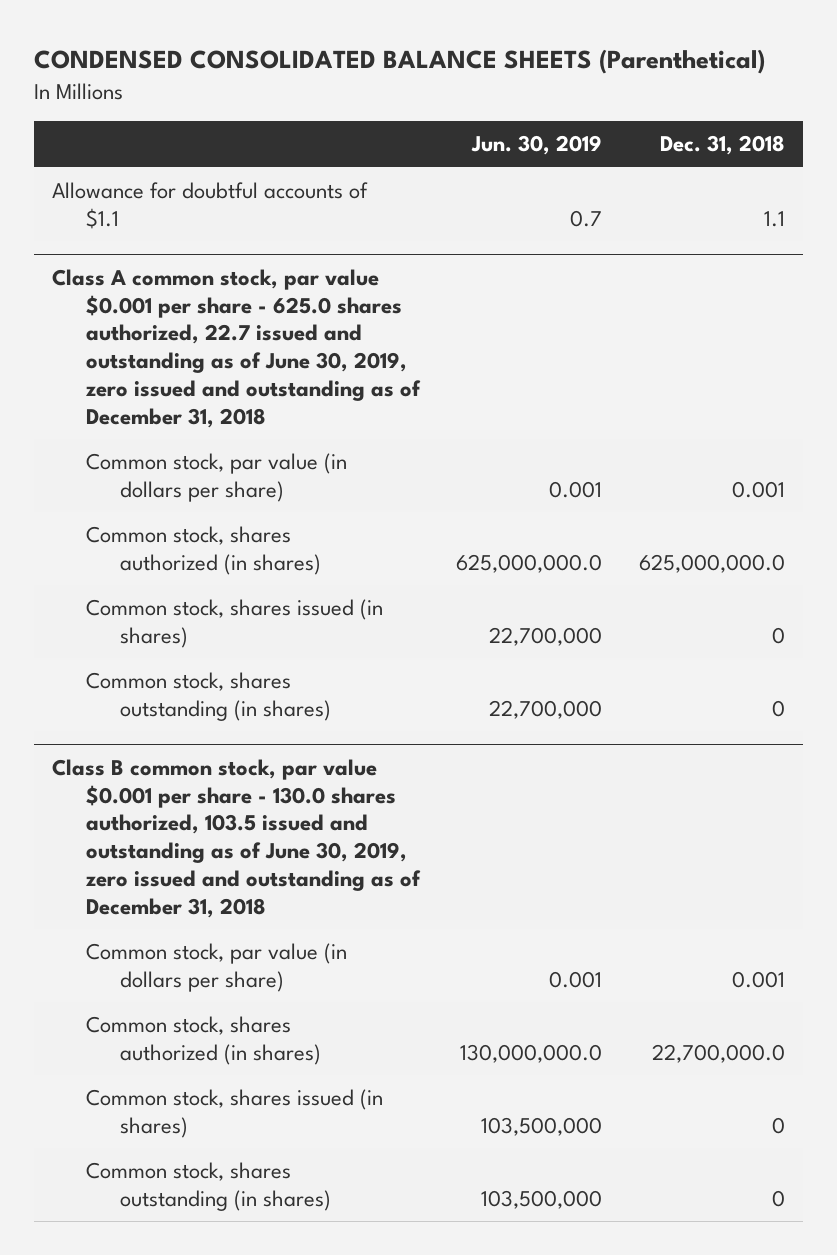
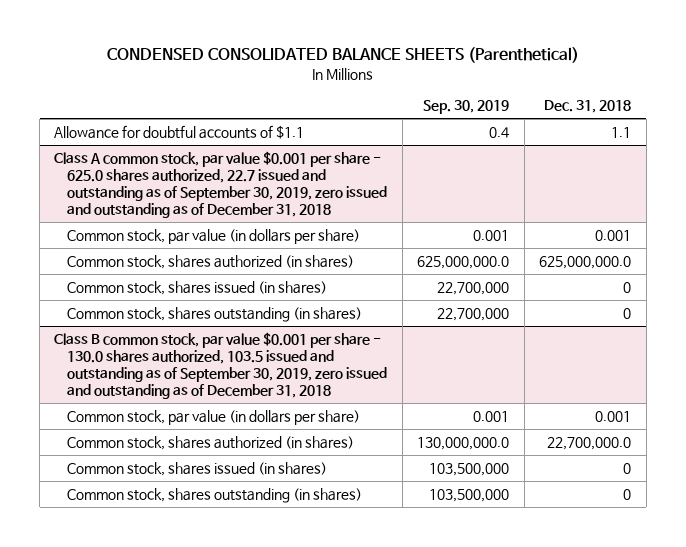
[471,135,603,156] Jun. 30, 2019 -> none
none -> [423,99,510,114] Sep. 30, 2019
[51,268,421,428] Class A common stock, par value $0.001 per share - 625.0 shares authorized, 22.7 issued and outstanding as of June 30, 2019, zero issued and outstanding as of December 31, 2018 -> [54,150,388,218] Class A common stock, par value $0.001 per share - 625.0 shares authorized, 22.7 issued and outstanding as of September 30, 2019, zero issued and outstanding as of December 31, 2018
[51,758,421,918] Class B common stock, par value $0.001 per share - 130.0 shares authorized, 103.5 issued and outstanding as of June 30, 2019, zero issued and outstanding as of December 31, 2018 -> [54,331,388,399] Class B common stock, par value $0.001 per share - 130.0 shares authorized, 103.5 issued and outstanding as of September 30, 2019, zero issued and outstanding as of December 31, 2018

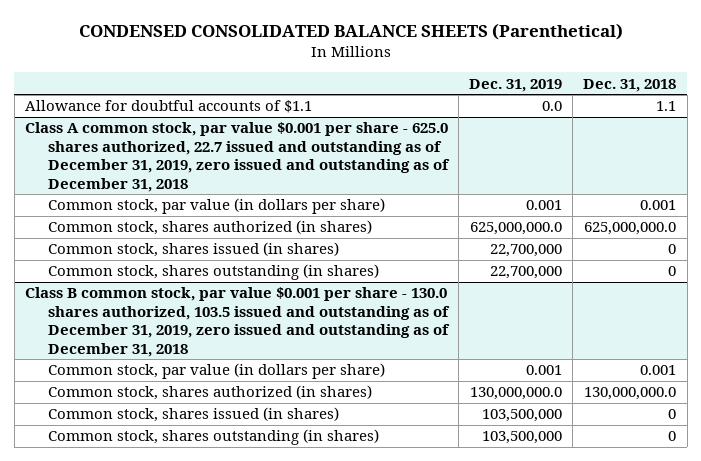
[423,99,510,114] Sep. 30, 2019 -> none
none -> [469,78,563,92] Dec. 31, 2019
[54,150,388,218] Class A common stock, par value $0.001 per share - 625.0 shares authorized, 22.7 issued and outstanding as of September 30, 2019, zero issued and outstanding as of December 31, 2018 -> [24,122,451,192] Class A common stock, par value $0.001 per share - 625.0 shares authorized, 22.7 issued and outstanding as of December 31, 2019, zero issued and outstanding as of December 31, 2018
[54,331,388,399] Class B common stock, par value $0.001 per share - 130.0 shares authorized, 103.5 issued and outstanding as of September 30, 2019, zero issued and outstanding as of December 31, 2018 -> [24,287,451,357] Class B common stock, par value $0.001 per share - 130.0 shares authorized, 103.5 issued and outstanding as of December 31, 2019, zero issued and outstanding as of December 31, 2018
[547,436,632,450] 22,700,000.0 -> [584,387,677,401] 130,000,000.0

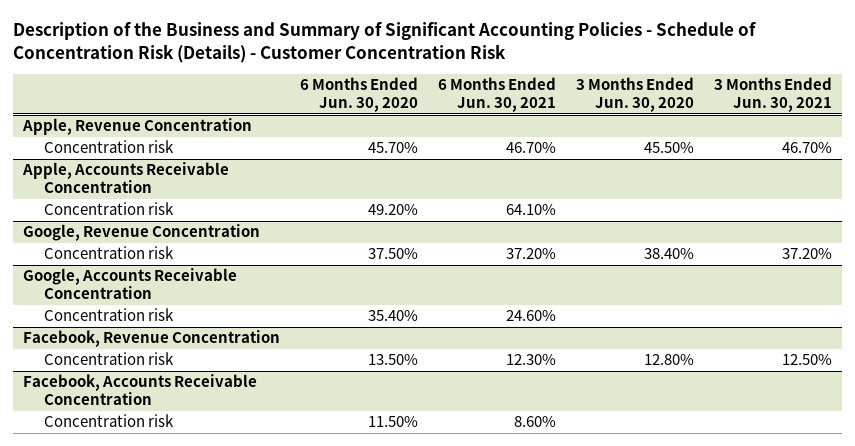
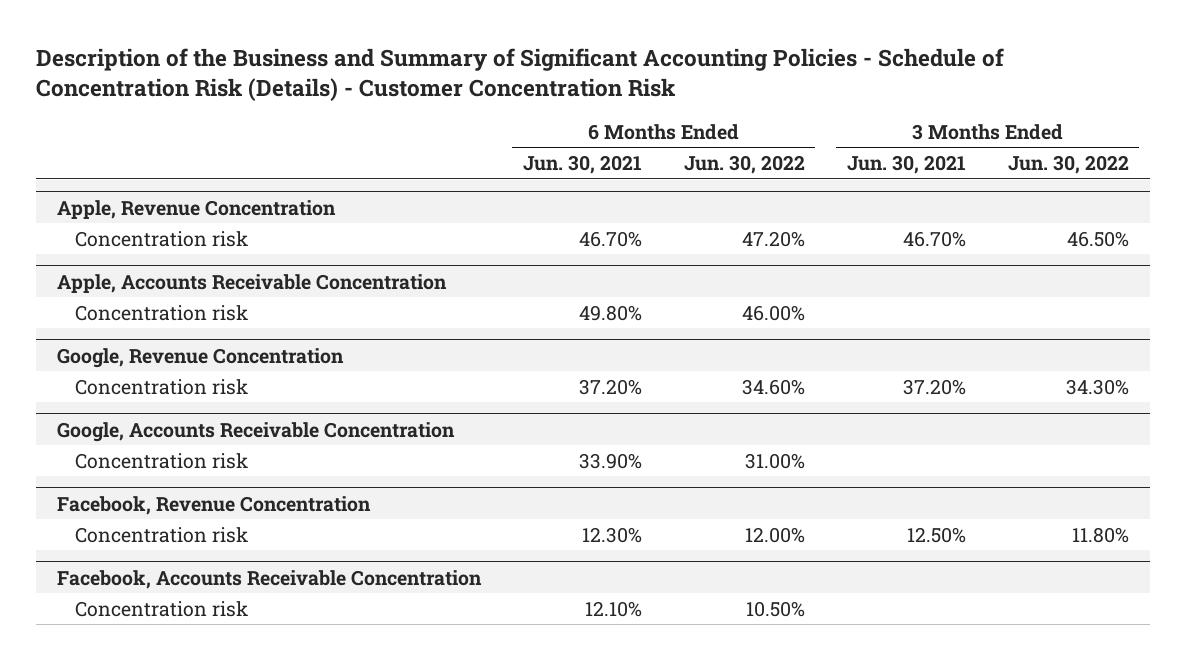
[299,77,418,113] 6 Months Ended Jun. 30, 2020 -> none
[575,77,694,113] 3 Months Ended Jun. 30, 2020 -> none
none -> [683,154,805,174] Jun. 30, 2022
none -> [1007,154,1129,174] Jun. 30, 2022
[505,204,556,216] 64.10% -> [578,304,642,321] 49.80%
[505,310,556,322] 24.60% -> [578,452,642,469] 33.90%
[513,416,556,428] 8.60% -> [584,600,642,617] 12.10%

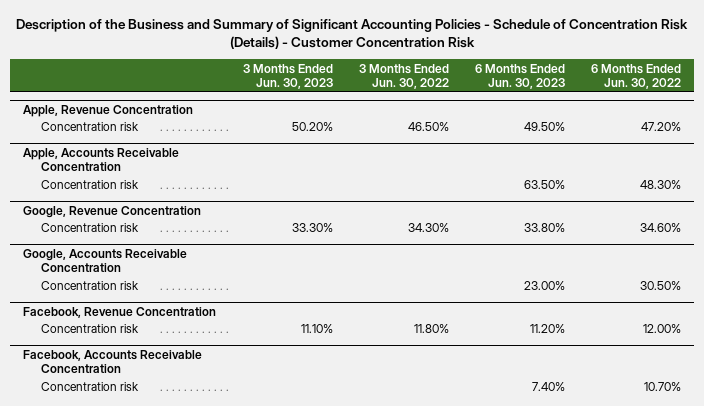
[522,154,642,174] Jun. 30, 2021 -> none
[846,154,966,174] Jun. 30, 2021 -> none
none -> [242,63,333,90] 3 Months Ended Jun. 30, 2023
none -> [474,63,565,90] 6 Months Ended Jun. 30, 2023
[741,304,805,321] 46.00% -> [640,180,682,190] 48.30%
[744,452,805,469] 31.00% -> [640,281,682,291] 30.50%
[745,600,805,617] 10.50% -> [644,382,682,392] 10.70%

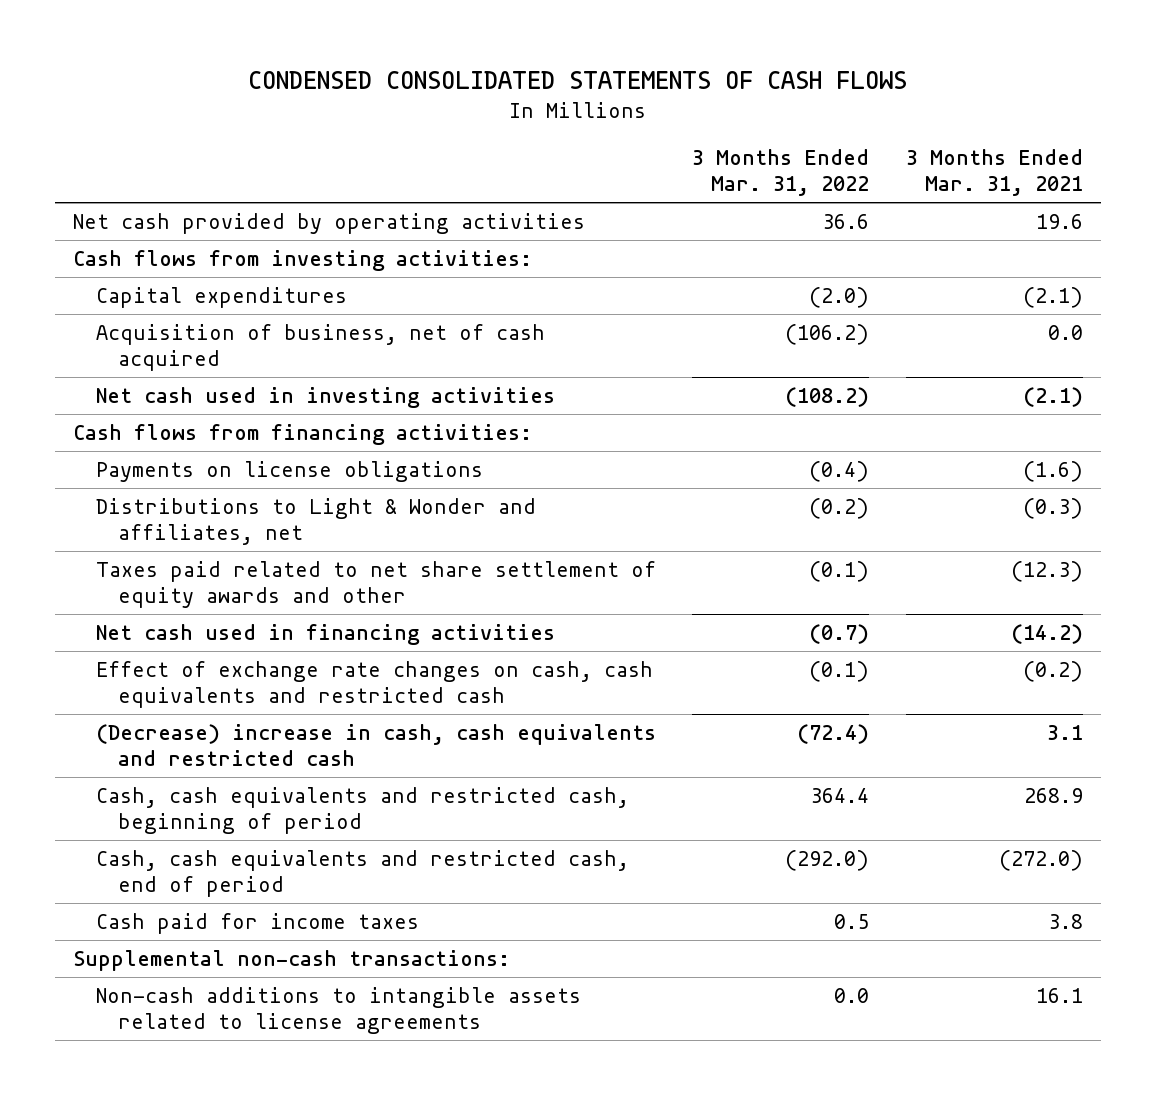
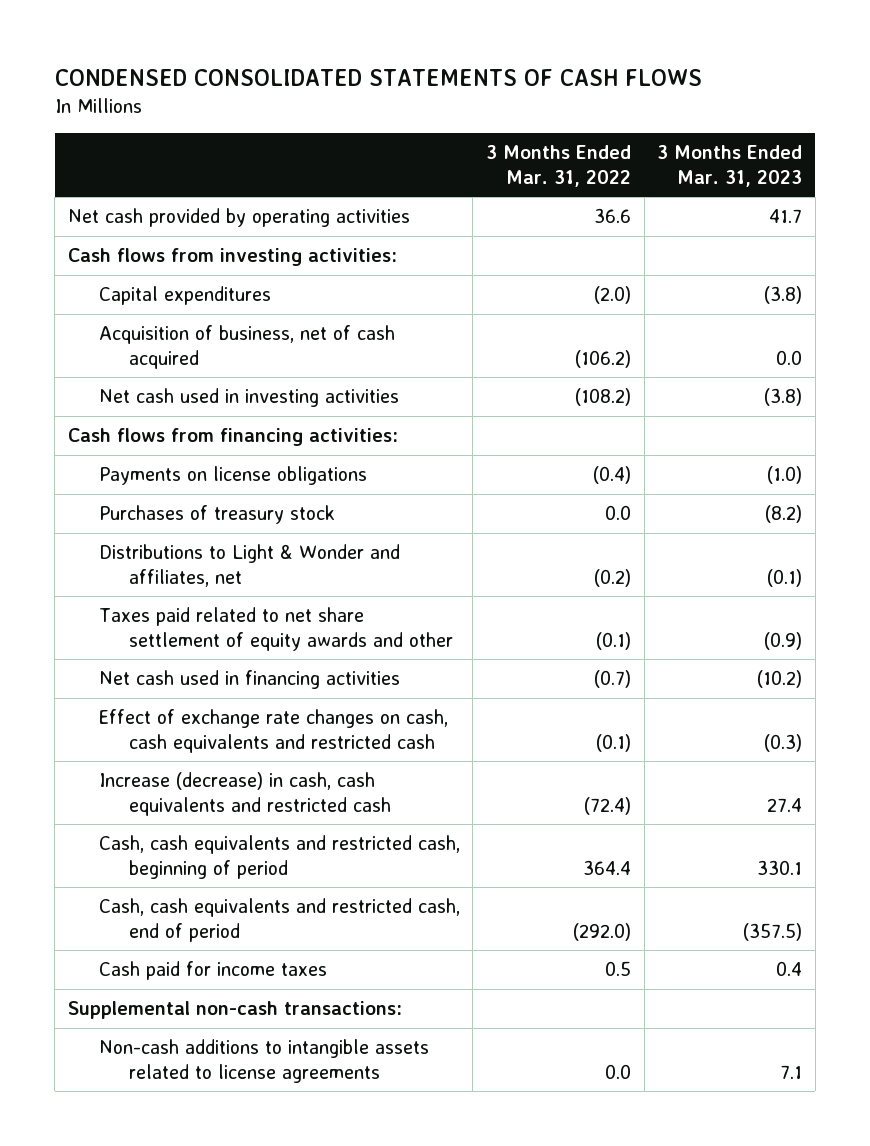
[905,149,1083,197] 3 Months Ended Mar. 31, 2021 -> none
none -> [657,145,803,187] 3 Months Ended Mar. 31, 2023
none -> [98,505,335,525] Purchases of treasury stock
[95,723,656,766] (Decrease) increase in cash, cash equivalents and restricted cash -> [98,772,392,816] Increase (decrease) in cash, cash equivalents and restricted cash

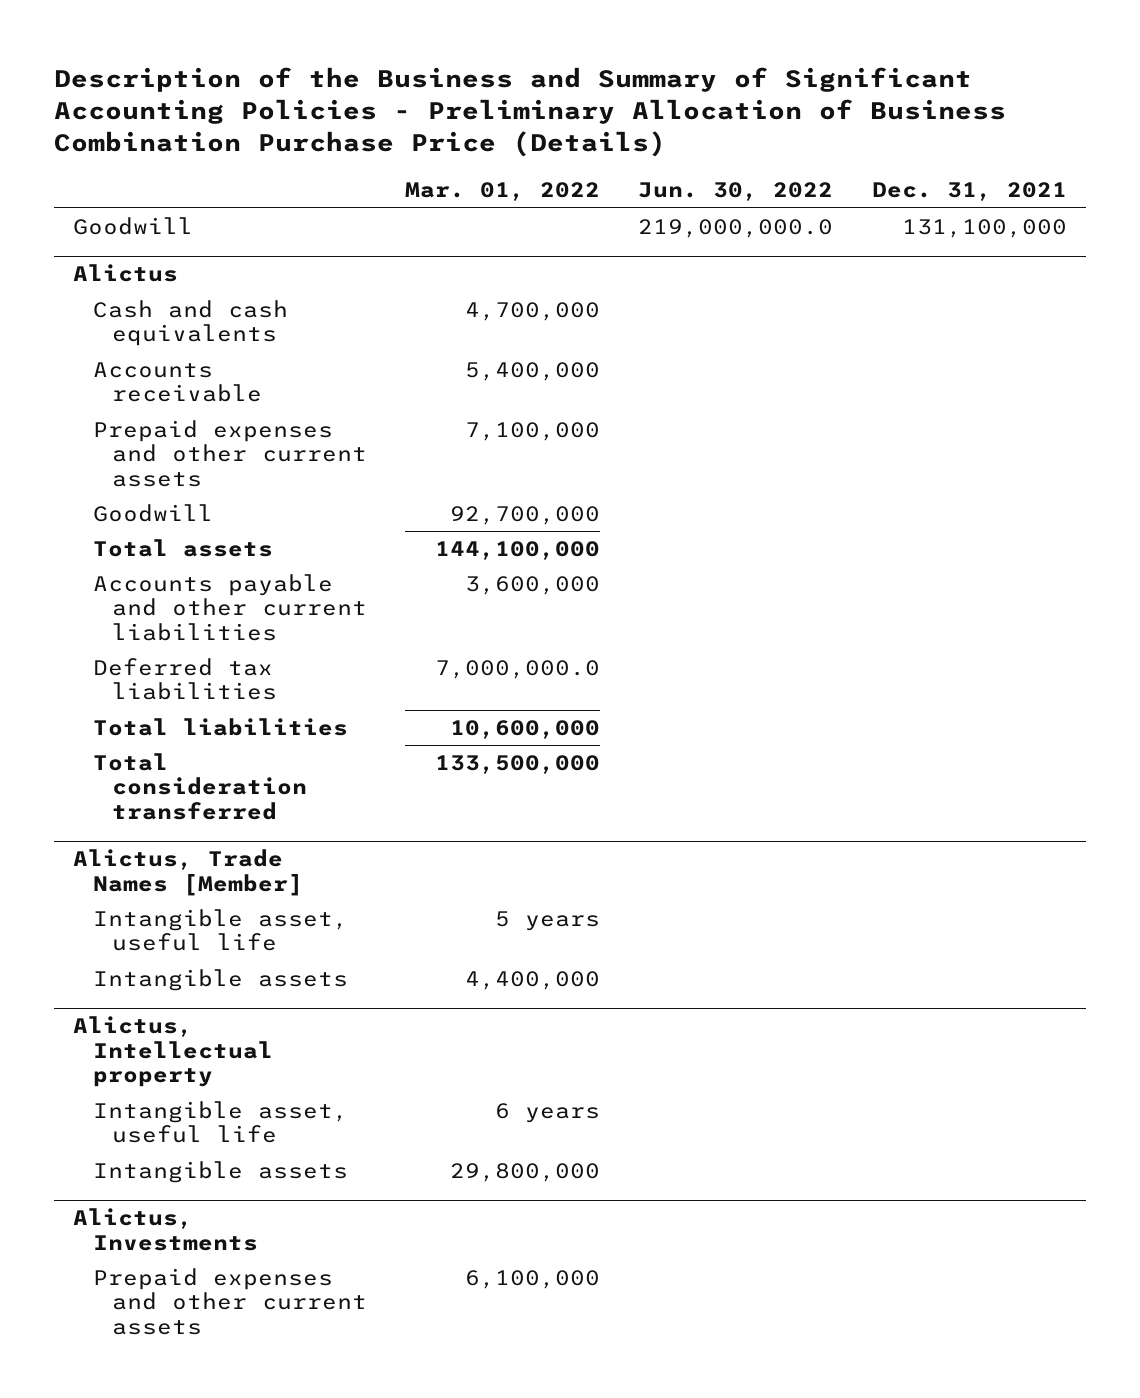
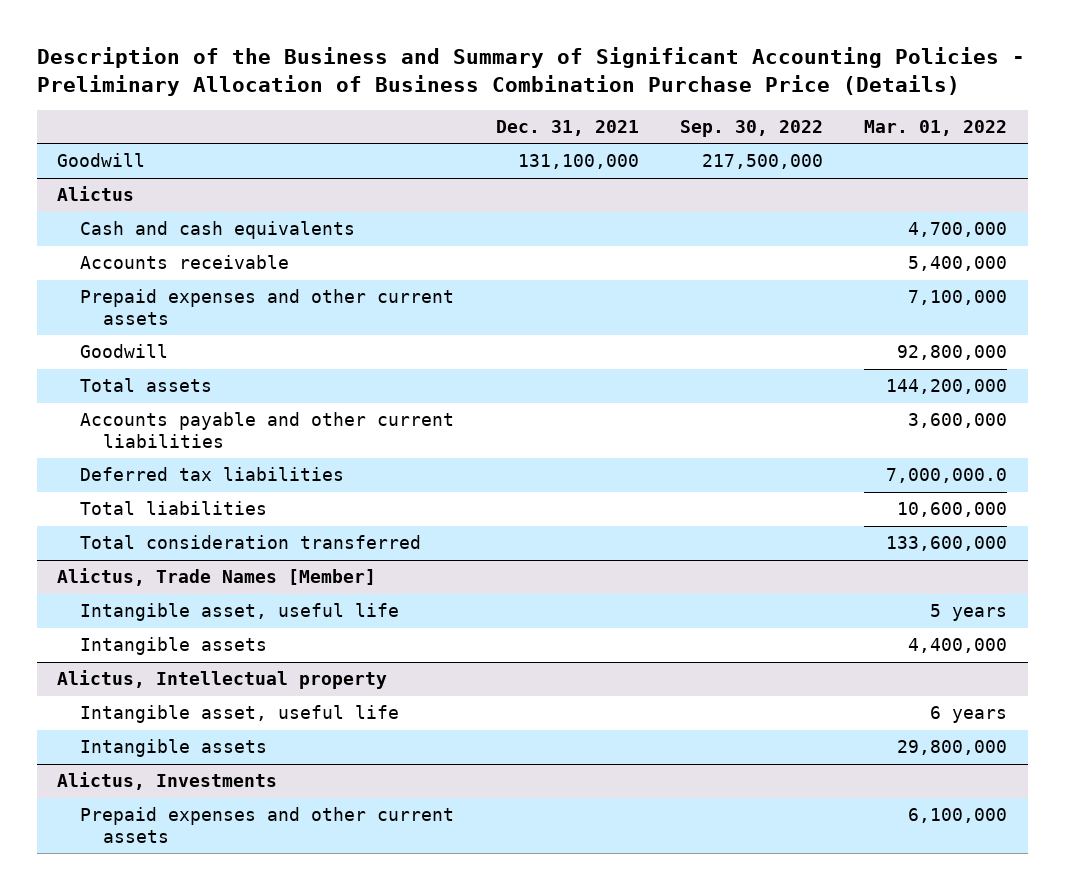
[638,182,834,202] Jun. 30, 2022 -> none
none -> [679,120,823,138] Sep. 30, 2022
[450,505,601,525] 92,700,000 -> [897,345,1008,361] 92,800,000
[435,540,601,560] 144,100,000 -> [886,379,1008,395] 144,200,000
[435,754,601,774] 133,500,000 -> [886,536,1008,552] 133,600,000

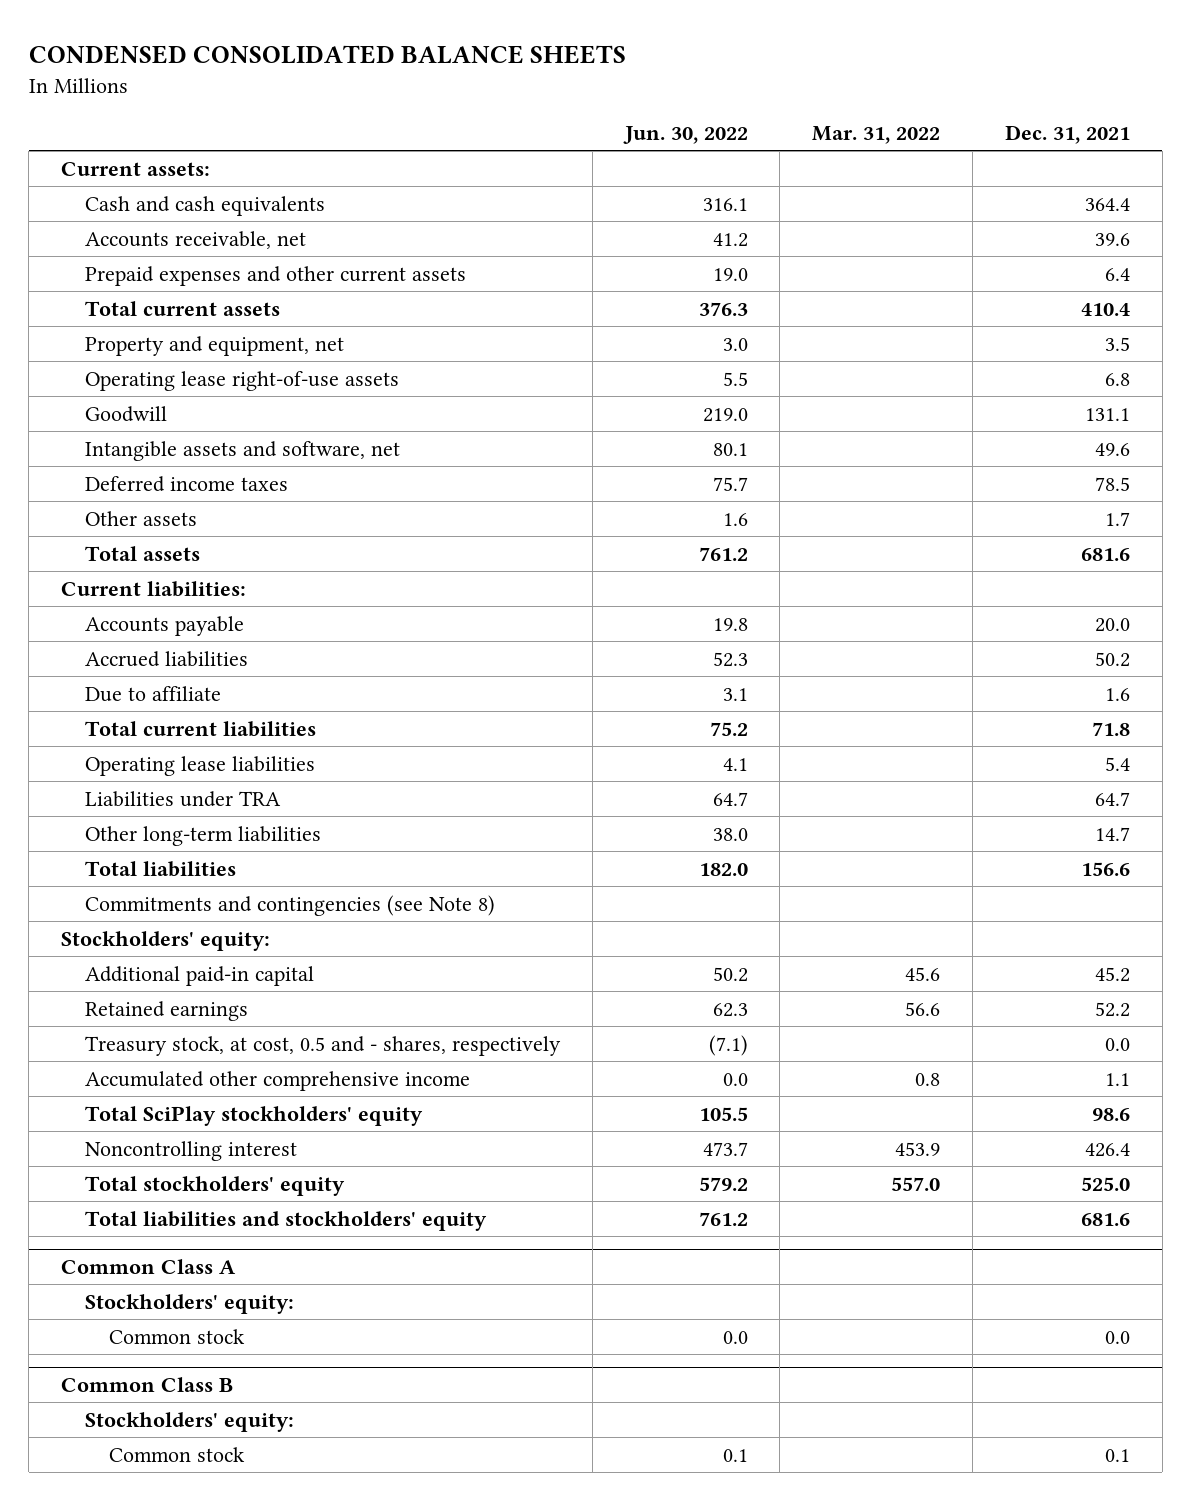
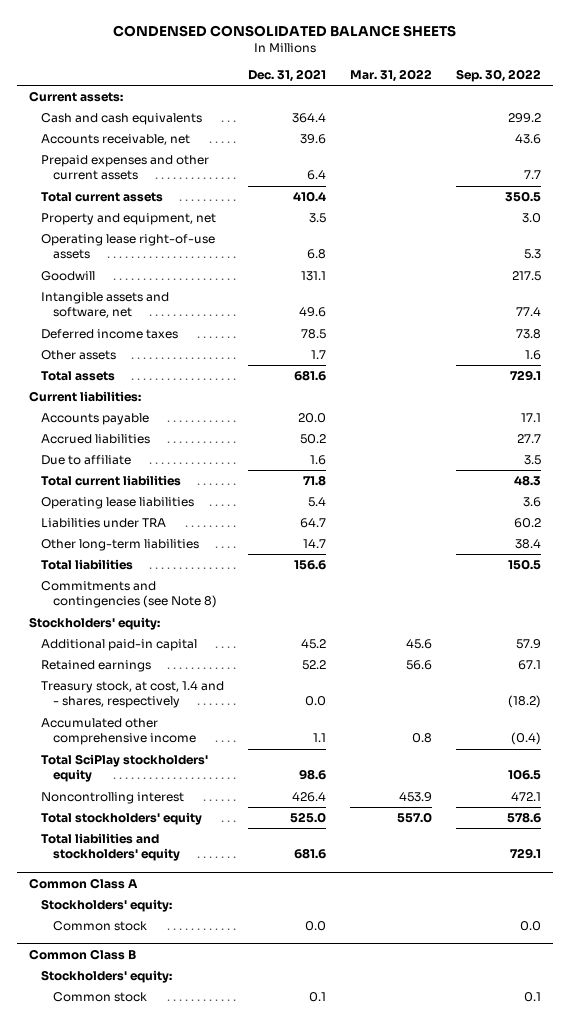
[622,126,748,145] Jun. 30, 2022 -> none
none -> [455,68,541,82] Sep. 30, 2022
[85,1035,562,1056] Treasury stock, at cost, 0.5 and - shares, respectively -> [41,681,225,709] Treasury stock, at cost, 1.4 and - shares, respectively

